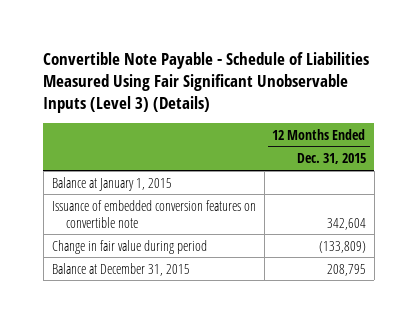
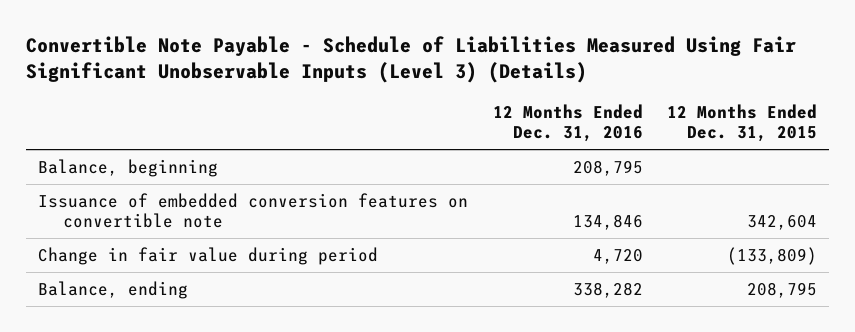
none -> [492,103,643,143] 12 Months Ended Dec. 31, 2016
[51,176,172,191] Balance at January 1, 2015 -> [38,158,219,177] Balance, beginning
[51,262,190,276] Balance at December 31, 2015 -> [38,280,189,299] Balance, ending

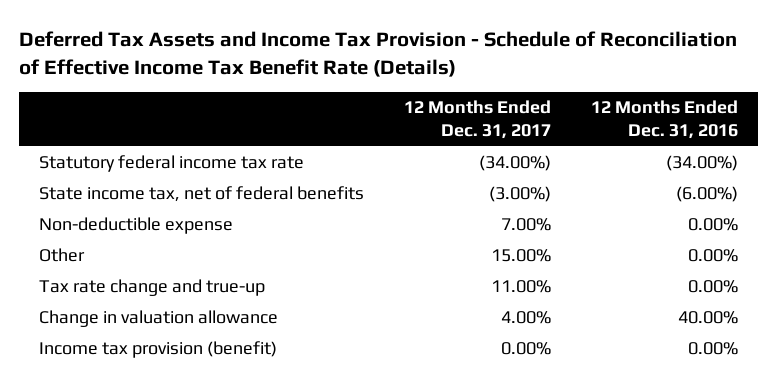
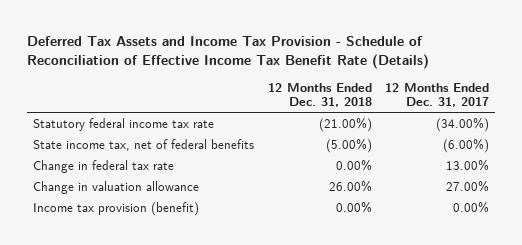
[590,100,738,140] 12 Months Ended Dec. 31, 2016 -> none
none -> [267,82,372,108] 12 Months Ended Dec. 31, 2018
[38,217,233,235] Non-deductible expense -> none
[38,248,85,263] Other -> none
[38,279,265,297] Tax rate change and true-up -> none
[488,186,551,203] (3.00%) -> [442,137,489,153] (6.00%)
none -> [33,159,175,173] Change in federal tax rate
[500,311,551,325] 4.00% -> [445,179,489,192] 27.00%

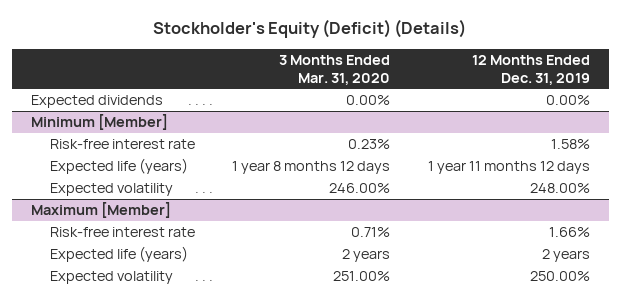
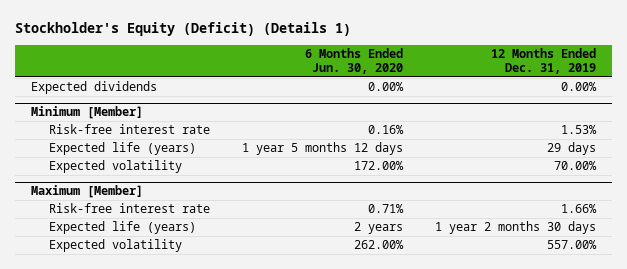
[153,19,467,39] Stockholder's Equity (Deficit) (Details) -> [14,21,351,36] Stockholder's Equity (Deficit) (Details 1)
[279,54,391,85] 3 Months Ended Mar. 31, 2020 -> none
none -> [305,47,404,75] 6 Months Ended Jun. 30, 2020
[550,139,590,150] 1.58% -> [561,125,598,135] 1.53%
[427,161,590,175] 1 year 11 months 12 days -> [547,142,597,156] 29 days
[529,183,590,194] 248.00% -> [554,161,598,171] 70.00%
[541,249,590,263] 2 years -> [435,221,597,235] 1 year 2 months 30 days
[529,271,590,282] 250.00% -> [547,240,598,250] 557.00%

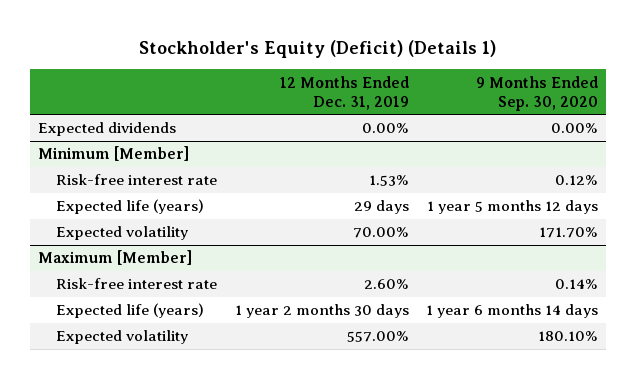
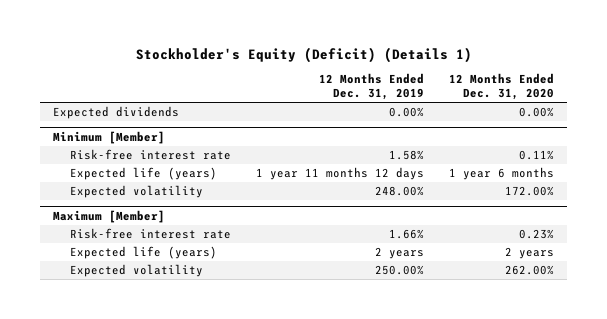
[475,75,598,111] 9 Months Ended Sep. 30, 2020 -> none
none -> [449,73,555,101] 12 Months Ended Dec. 31, 2020
[368,175,409,187] 1.53% -> [388,150,424,161] 1.58%
[353,200,409,215] 29 days -> [255,167,424,181] 1 year 11 months 12 days
[352,227,409,239] 70.00% -> [374,186,424,197] 248.00%
[363,279,409,290] 2.60% -> [388,229,424,240] 1.66%
[234,304,409,319] 1 year 2 months 30 days -> [374,247,424,260] 2 years
[346,331,409,343] 557.00% -> [374,265,424,276] 250.00%

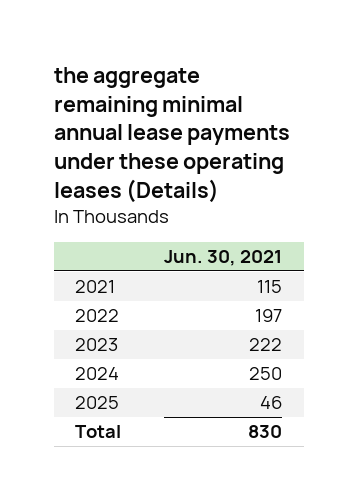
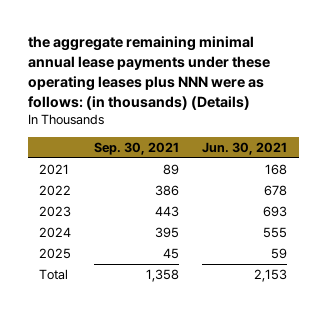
[53,66,290,204] the aggregate remaining minimal annual lease payments under these operating leases (Details) -> [27,36,270,110] the aggregate remaining minimal annual lease payments under these operating leases plus NNN were as follows: (in thousands) (Details)
none -> [94,141,180,155] Sep. 30, 2021
[257,280,283,294] 115 -> [265,164,288,176] 168
[255,309,283,323] 197 -> [264,185,288,197] 678
[249,338,283,352] 222 -> [263,206,288,218] 693
[249,367,283,381] 250 -> [263,227,288,239] 555
[260,396,283,410] 46 -> [271,248,288,260] 59
[248,425,283,439] 830 -> [254,269,288,283] 2,153

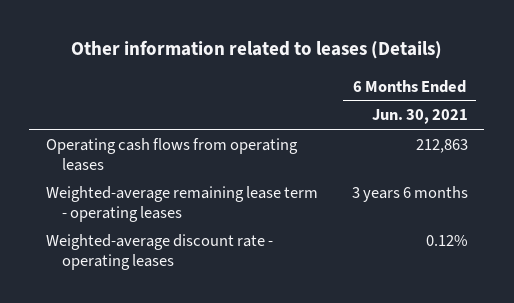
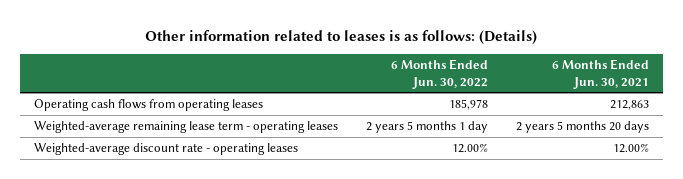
[70,40,442,60] Other information related to leases (Details) -> [145,29,538,45] Other information related to leases is as follows: (Details)
none -> [390,58,488,89] 6 Months Ended Jun. 30, 2022
[351,185,468,202] 3 years 6 months -> [515,121,649,134] 2 years 5 months 20 days
[425,234,468,246] 0.12% -> [612,143,649,154] 12.00%

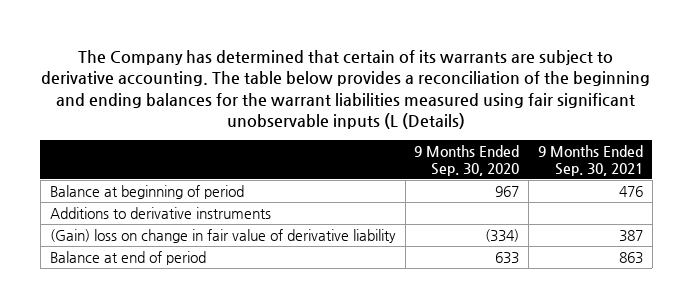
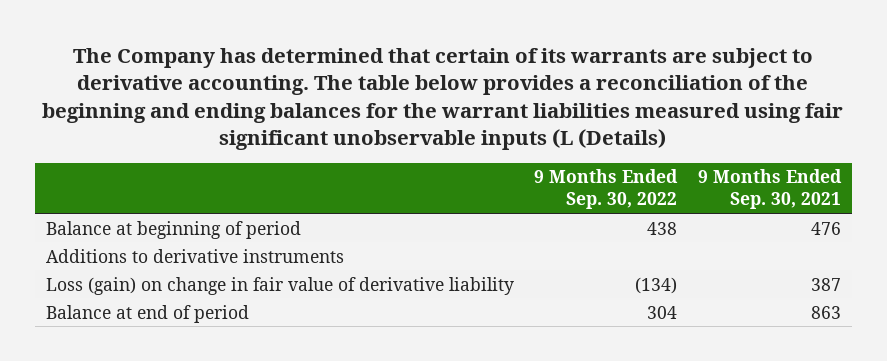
[414,145,520,176] 9 Months Ended Sep. 30, 2020 -> none
none -> [534,169,679,210] 9 Months Ended Sep. 30, 2022
[49,228,396,243] (Gain) loss on change in fair value of derivative liability -> [45,276,514,295] Loss (gain) on change in fair value of derivative liability

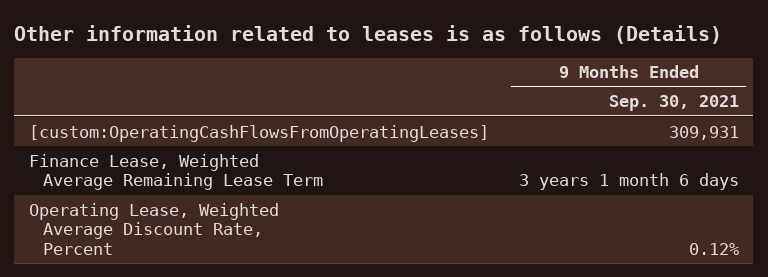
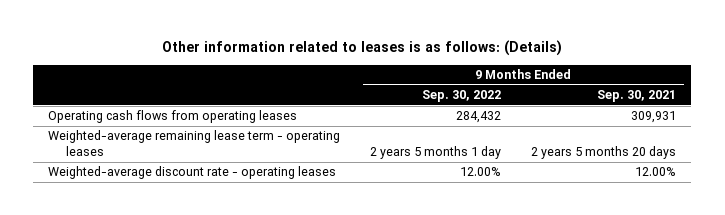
[14,24,723,44] Other information related to leases is as follows (Details) -> [162,40,563,57] Other information related to leases is as follows: (Details)
none -> [422,90,502,103] Sep. 30, 2022
[29,124,490,142] [custom:OperatingCashFlowsFromOperatingLeases] -> [48,110,298,124] Operating cash flows from operating leases
[29,153,324,191] Finance Lease, Weighted Average Remaining Lease Term -> [48,130,341,156] Weighted-average remaining lease term - operating leases
[518,173,739,191] 3 years 1 month 6 days -> [531,145,677,159] 2 years 5 months 20 days
[29,202,280,255] Operating Lease, Weighted Average Discount Rate, Percent -> [48,166,337,180] Weighted-average discount rate - operating leases
[688,242,739,255] 0.12% -> [635,167,677,177] 12.00%

